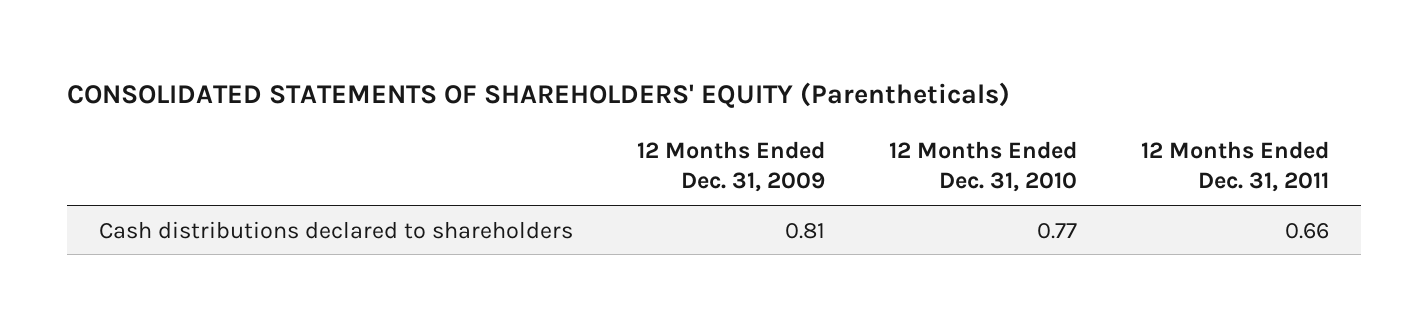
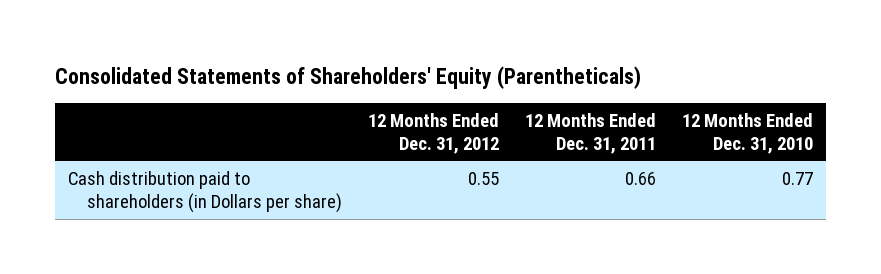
[66,82,1010,109] CONSOLIDATED STATEMENTS OF SHAREHOLDERS' EQUITY (Parentheticals) -> [55,66,642,90] Consolidated Statements of Shareholders' Equity (Parentheticals)
[636,141,825,193] 12 Months Ended Dec. 31, 2009 -> none
none -> [368,112,500,154] 12 Months Ended Dec. 31, 2012
[98,220,573,239] Cash distributions declared to shareholders -> [68,170,343,213] Cash distribution paid to shareholders (in Dollars per share)

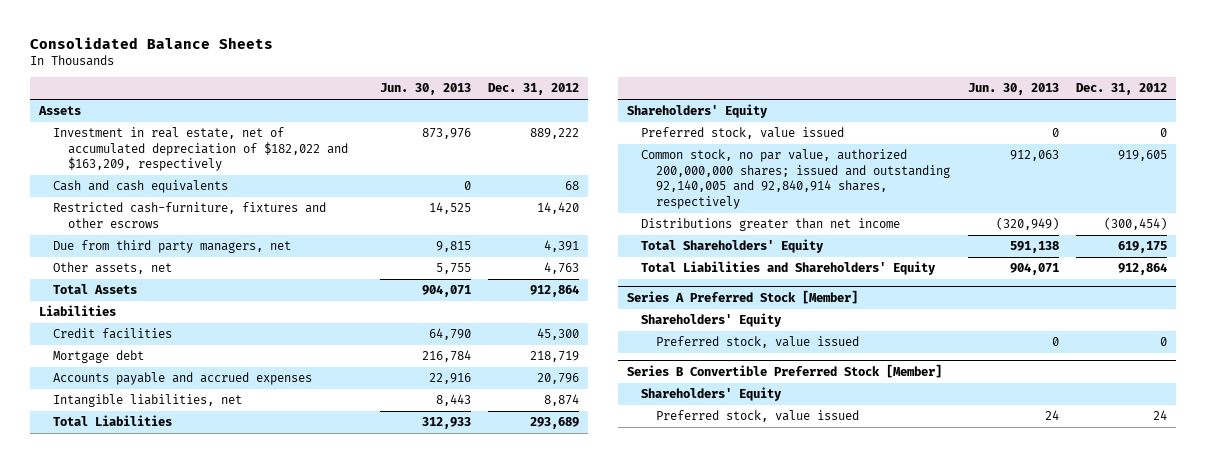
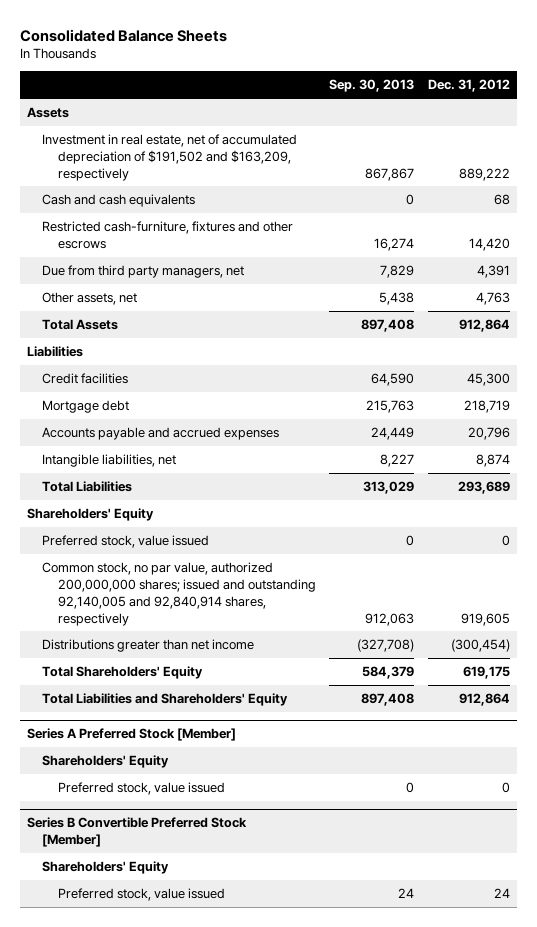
[379,83,471,96] Jun. 30, 2013 -> none
none -> [329,79,415,93] Sep. 30, 2013
[53,127,349,172] Investment in real estate, net of accumulated depreciation of $182,022 and $163,209, respectively -> [42,133,298,181] Investment in real estate, net of accumulated depreciation of $191,502 and $163,209, respectively

